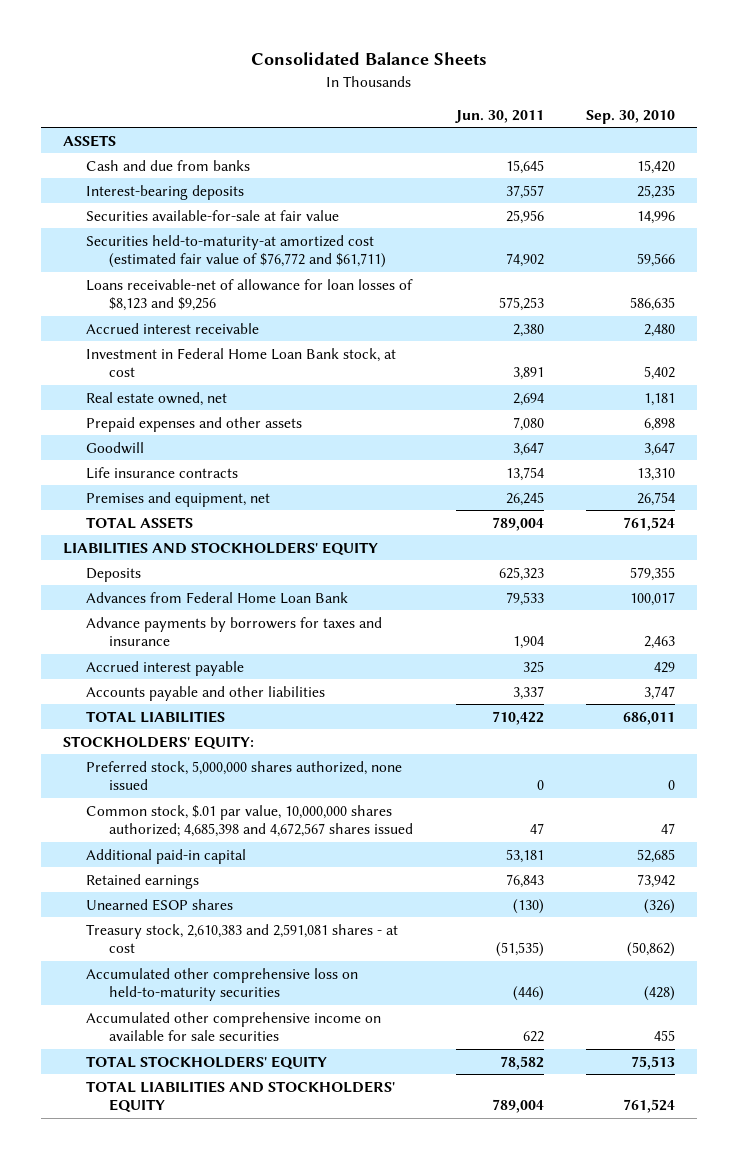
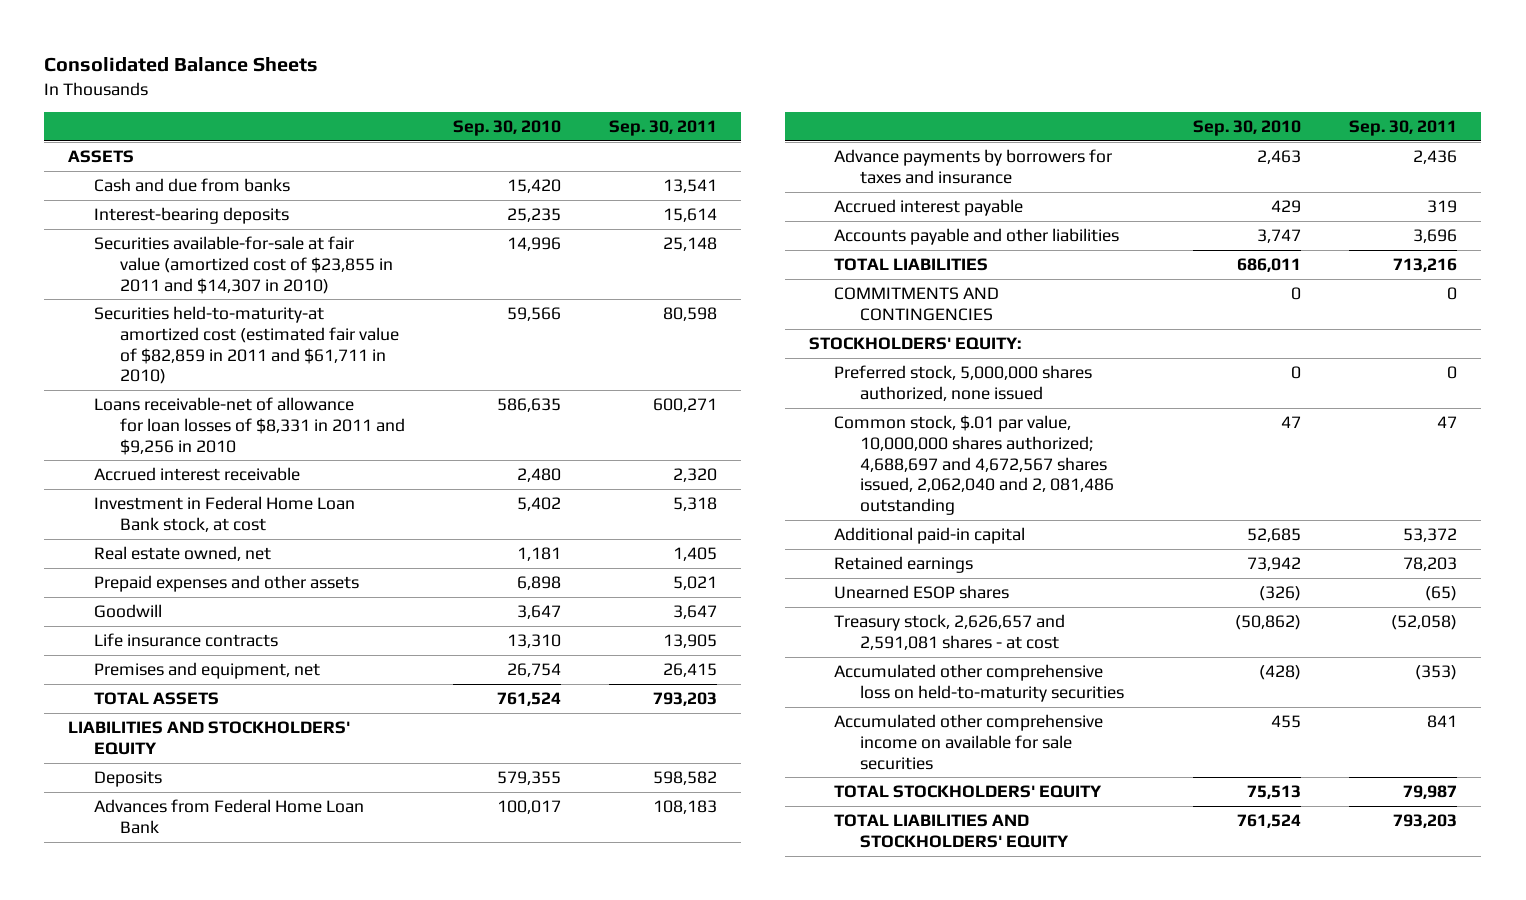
[454,110,544,124] Jun. 30, 2011 -> none
none -> [609,120,718,137] Sep. 30, 2011
[85,209,339,221] Securities available-for-sale at fair value -> [94,236,393,294] Securities available-for-sale at fair value (amortized cost of $23,855 in 2011 and $14,307 in 2010)
[85,234,386,269] Securities held-to-maturity-at amortized cost (estimated fair value of $76,772 and $61,711) -> [94,306,399,385] Securities held-to-maturity-at amortized cost (estimated fair value of $82,859 in 2011 and $61,711 in 2010)
[85,278,413,312] Loans receivable-net of allowance for loan losses of $8,123 and $9,256 -> [94,397,405,455] Loans receivable-net of allowance for loan losses of $8,331 in 2011 and $9,256 in 2010
none -> [834,287,1000,321] COMMITMENTS AND CONTINGENCIES
[85,804,413,838] Common stock, $.01 par value, 10,000,000 shares authorized; 4,685,398 and 4,672,567 shares issued -> [834,415,1115,516] Common stock, $.01 par value, 10,000,000 shares authorized; 4,688,697 and 4,672,567 shares issued, 2,062,040 and 2, 081,486 outstanding
[85,923,398,954] Treasury stock, 2,610,383 and 2,591,081 shares - at cost -> [834,614,1066,650] Treasury stock, 2,626,657 and 2,591,081 shares - at cost

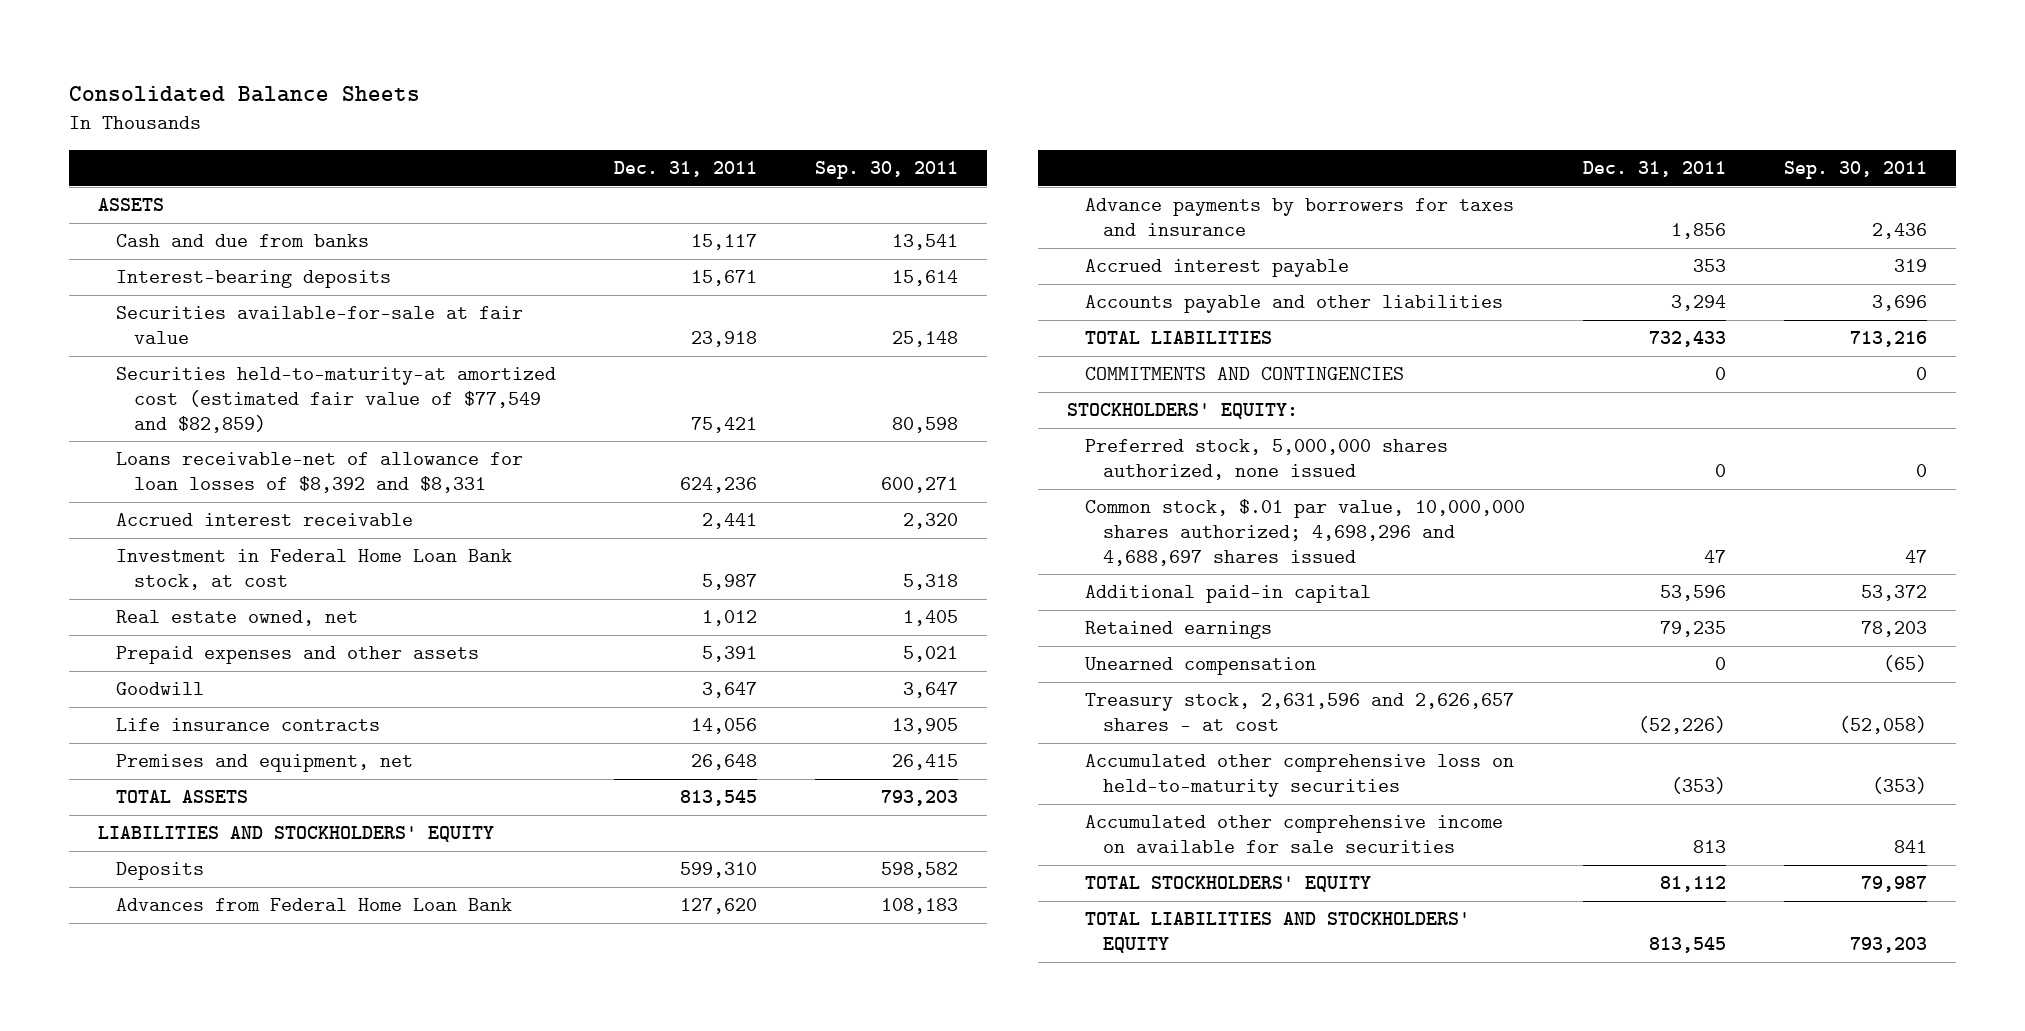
[453,120,562,137] Sep. 30, 2010 -> none
none -> [613,160,757,177] Dec. 31, 2011
[94,236,393,294] Securities available-for-sale at fair value (amortized cost of $23,855 in 2011 and $14,307 in 2010) -> [115,306,523,344] Securities available-for-sale at fair value
[94,306,399,385] Securities held-to-maturity-at amortized cost (estimated fair value of $82,859 in 2011 and $61,711 in 2010) -> [115,367,556,433] Securities held-to-maturity-at amortized cost (estimated fair value of $77,549 and $82,859)
[94,397,405,455] Loans receivable-net of allowance for loan losses of $8,331 in 2011 and $9,256 in 2010 -> [115,452,523,493] Loans receivable-net of allowance for loan losses of $8,392 and $8,331
[834,415,1115,516] Common stock, $.01 par value, 10,000,000 shares authorized; 4,688,697 and 4,672,567 shares issued, 2,062,040 and 2, 081,486 outstanding -> [1085,499,1526,566] Common stock, $.01 par value, 10,000,000 shares authorized; 4,698,296 and 4,688,697 shares issued
[834,585,1010,600] Unearned ESOP shares -> [1085,657,1317,676] Unearned compensation
[834,614,1066,650] Treasury stock, 2,626,657 and 2,591,081 shares - at cost -> [1085,693,1515,731] Treasury stock, 2,631,596 and 2,626,657 shares - at cost

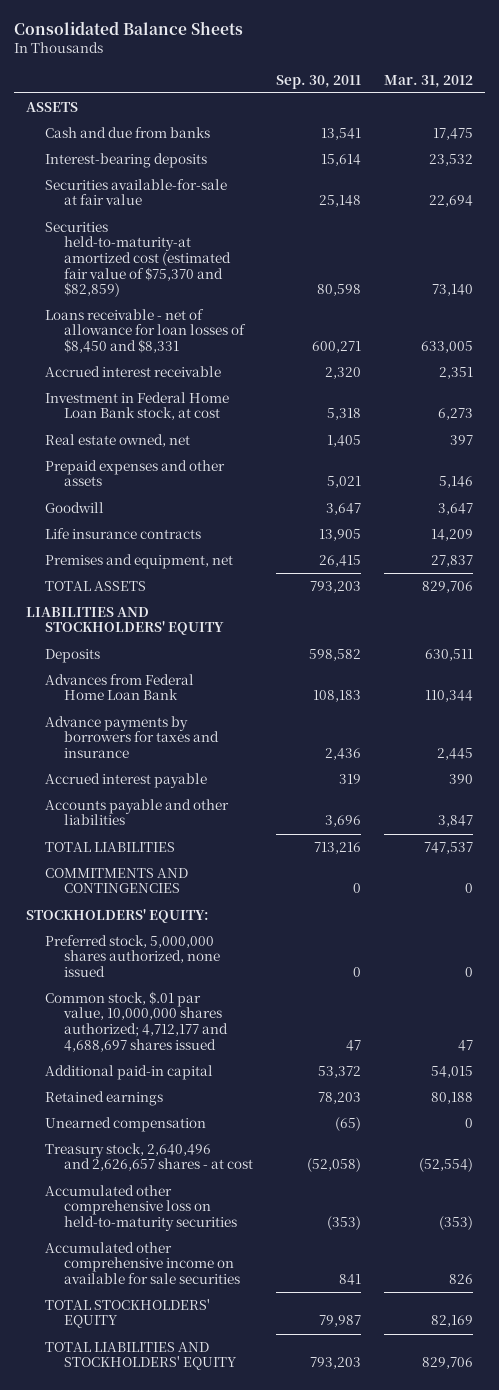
[613,160,757,177] Dec. 31, 2011 -> none
none -> [384,74,474,88] Mar. 31, 2012
[115,367,556,433] Securities held-to-maturity-at amortized cost (estimated fair value of $77,549 and $82,859) -> [45,221,232,298] Securities held-to-maturity-at amortized cost (estimated fair value of $75,370 and $82,859)
[115,452,523,493] Loans receivable-net of allowance for loan losses of $8,392 and $8,331 -> [45,308,247,354] Loans receivable - net of allowance for loan losses of $8,450 and $8,331
[1085,499,1526,566] Common stock, $.01 par value, 10,000,000 shares authorized; 4,698,296 and 4,688,697 shares issued -> [45,990,229,1052] Common stock, $.01 par value, 10,000,000 shares authorized; 4,712,177 and 4,688,697 shares issued
[1085,693,1515,731] Treasury stock, 2,631,596 and 2,626,657 shares - at cost -> [45,1142,254,1172] Treasury stock, 2,640,496 and 2,626,657 shares - at cost

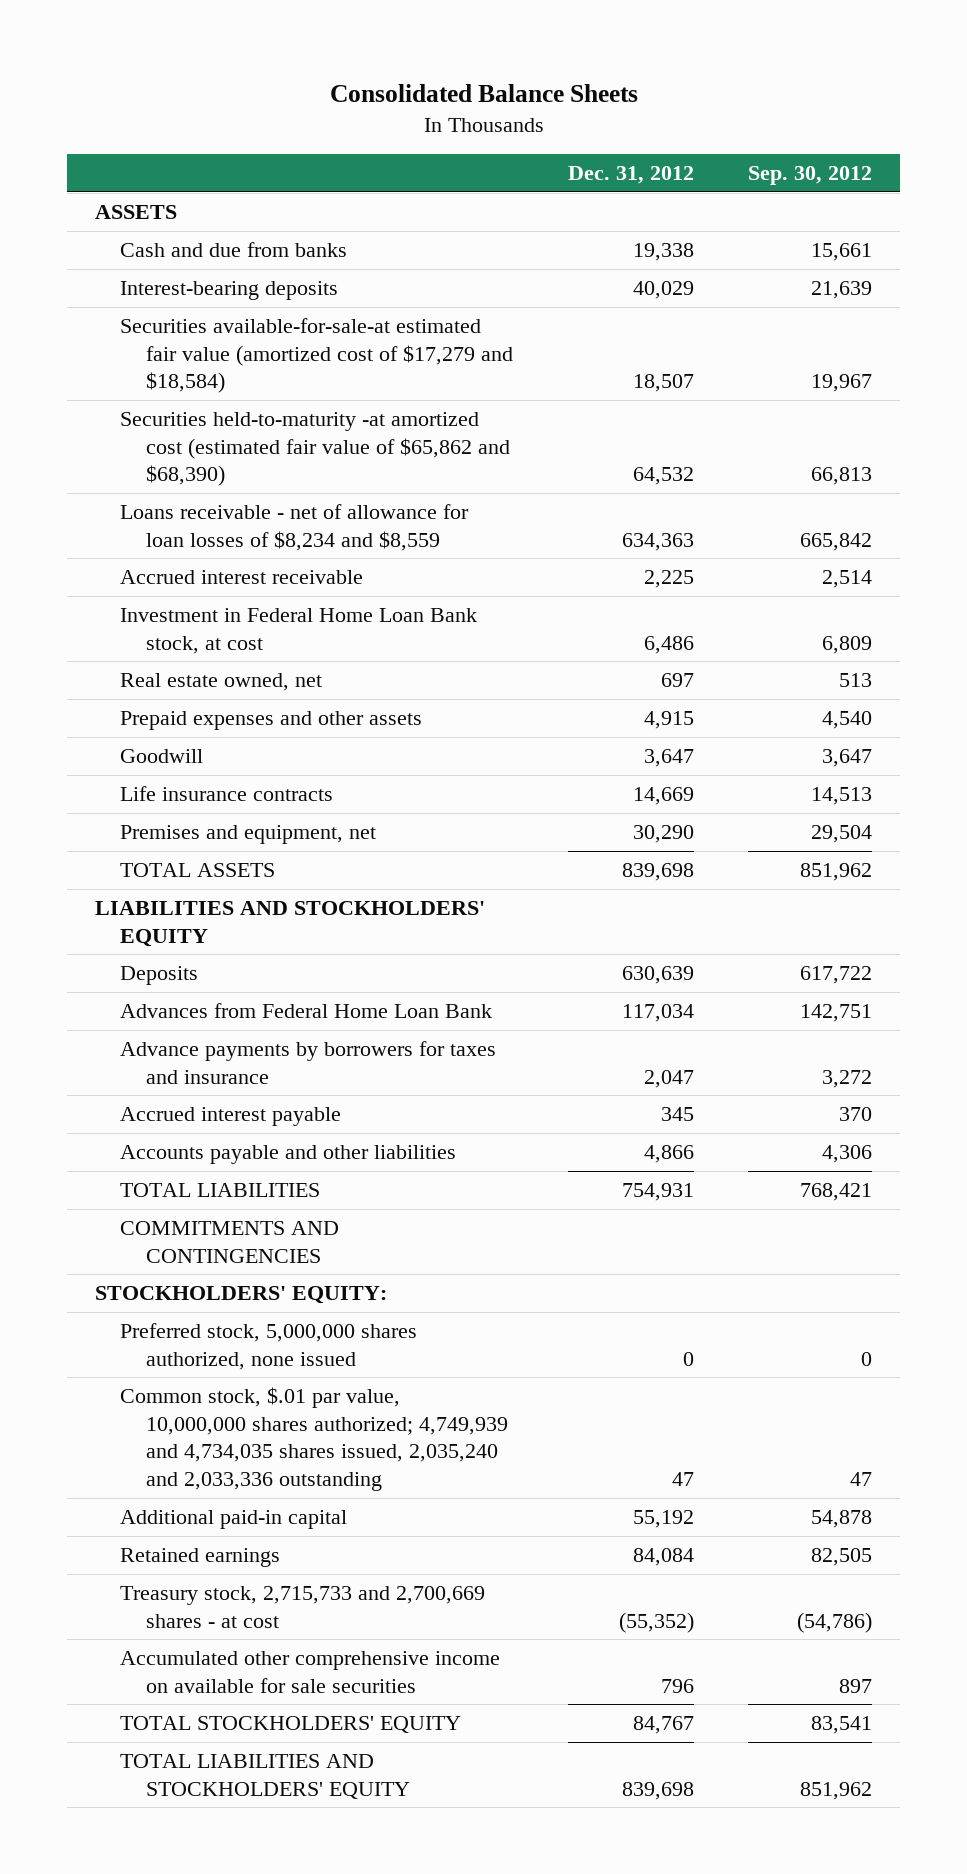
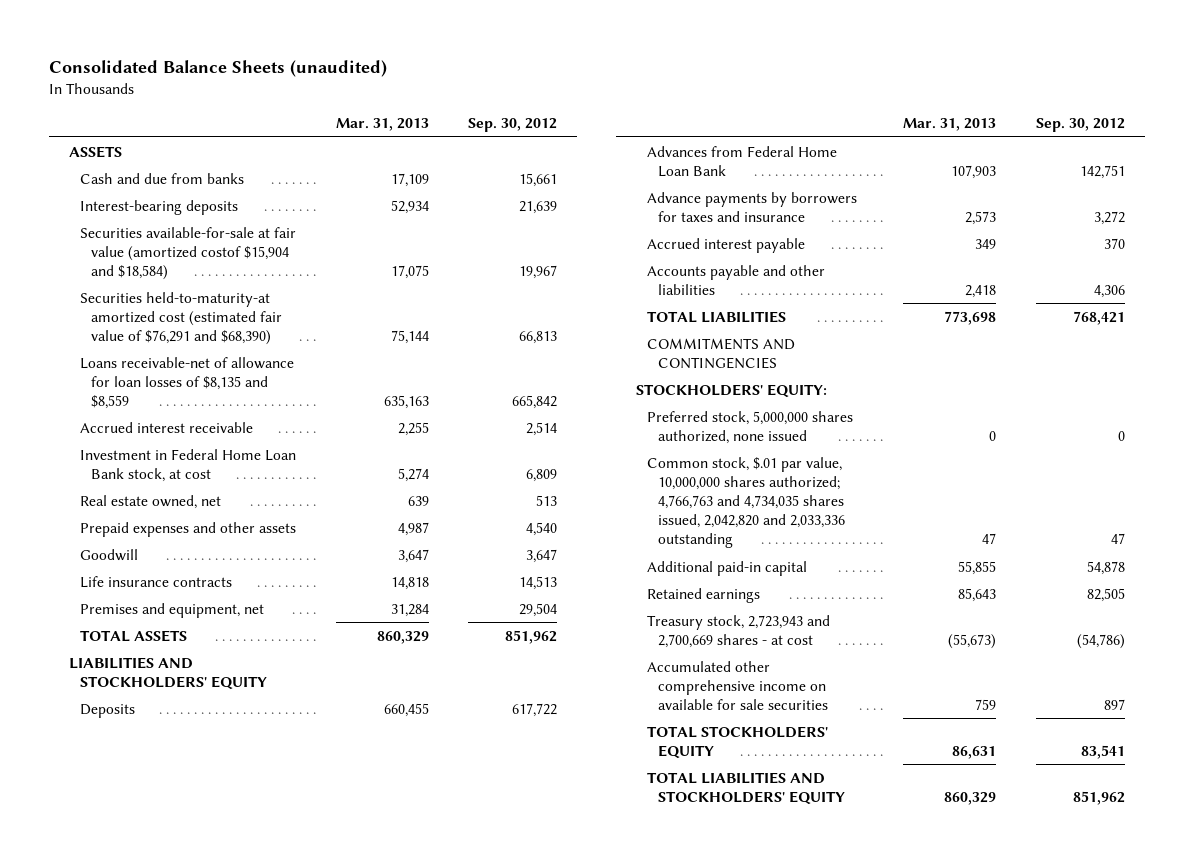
[329,83,638,102] Consolidated Balance Sheets -> [48,59,387,77] Consolidated Balance Sheets (unaudited)
[567,166,694,185] Dec. 31, 2012 -> none
none -> [335,118,429,132] Mar. 31, 2013
[120,318,513,394] Securities available-for-sale-at estimated fair value (amortized cost of $17,279 and $18,584) -> [79,226,296,280] Securities available-for-sale at fair value (amortized costof $15,904 and $18,584)
[120,412,510,487] Securities held-to-maturity -at amortized cost (estimated fair value of $65,862 and $68,390) -> [79,291,282,345] Securities held-to-maturity-at amortized cost (estimated fair value of $76,291 and $68,390)
[120,504,470,551] Loans receivable - net of allowance for loan losses of $8,234 and $8,559 -> [79,356,294,409] Loans receivable-net of allowance for loan losses of $8,135 and $8,559
[120,1387,508,1491] Common stock, $.01 par value, 10,000,000 shares authorized; 4,749,939 and 4,734,035 shares issued, 2,035,240 and 2,033,336 outstanding -> [647,456,846,549] Common stock, $.01 par value, 10,000,000 shares authorized; 4,766,763 and 4,734,035 shares issued, 2,042,820 and 2,033,336 outstanding
[120,1586,486,1628] Treasury stock, 2,715,733 and 2,700,669 shares - at cost -> [647,614,831,648] Treasury stock, 2,723,943 and 2,700,669 shares - at cost

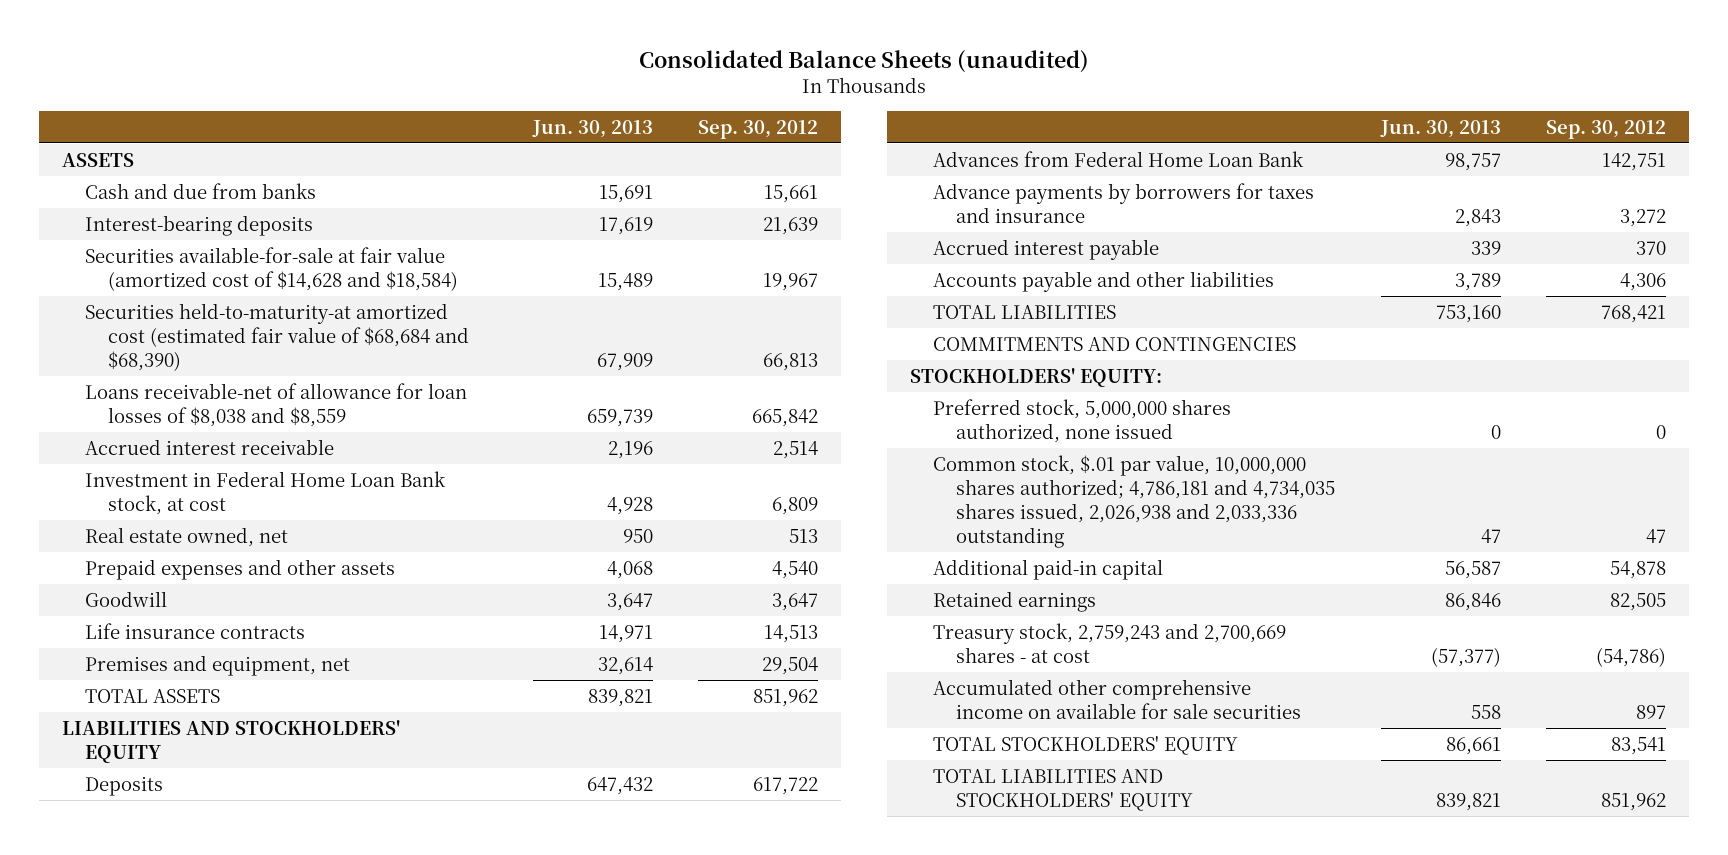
[335,118,429,132] Mar. 31, 2013 -> none
none -> [531,119,653,138] Jun. 30, 2013
[79,226,296,280] Securities available-for-sale at fair value (amortized costof $15,904 and $18,584) -> [84,246,458,291] Securities available-for-sale at fair value (amortized cost of $14,628 and $18,584)
[79,291,282,345] Securities held-to-maturity-at amortized cost (estimated fair value of $76,291 and $68,390) -> [84,302,469,371] Securities held-to-maturity-at amortized cost (estimated fair value of $68,684 and $68,390)
[79,356,294,409] Loans receivable-net of allowance for loan losses of $8,135 and $8,559 -> [84,382,467,427] Loans receivable-net of allowance for loan losses of $8,038 and $8,559
[647,456,846,549] Common stock, $.01 par value, 10,000,000 shares authorized; 4,766,763 and 4,734,035 shares issued, 2,042,820 and 2,033,336 outstanding -> [933,454,1336,548] Common stock, $.01 par value, 10,000,000 shares authorized; 4,786,181 and 4,734,035 shares issued, 2,026,938 and 2,033,336 outstanding
[647,614,831,648] Treasury stock, 2,723,943 and 2,700,669 shares - at cost -> [933,622,1287,663] Treasury stock, 2,759,243 and 2,700,669 shares - at cost

